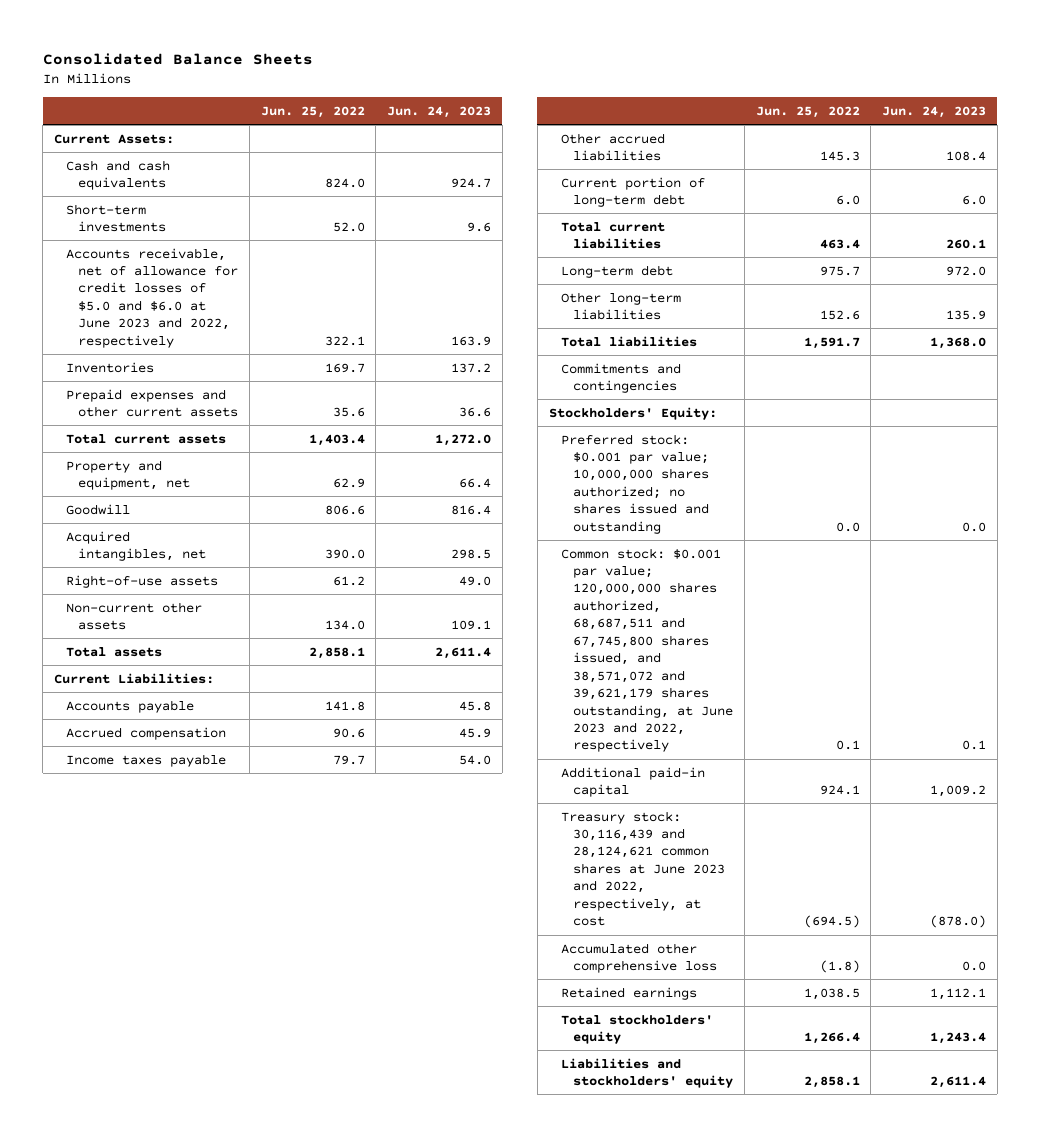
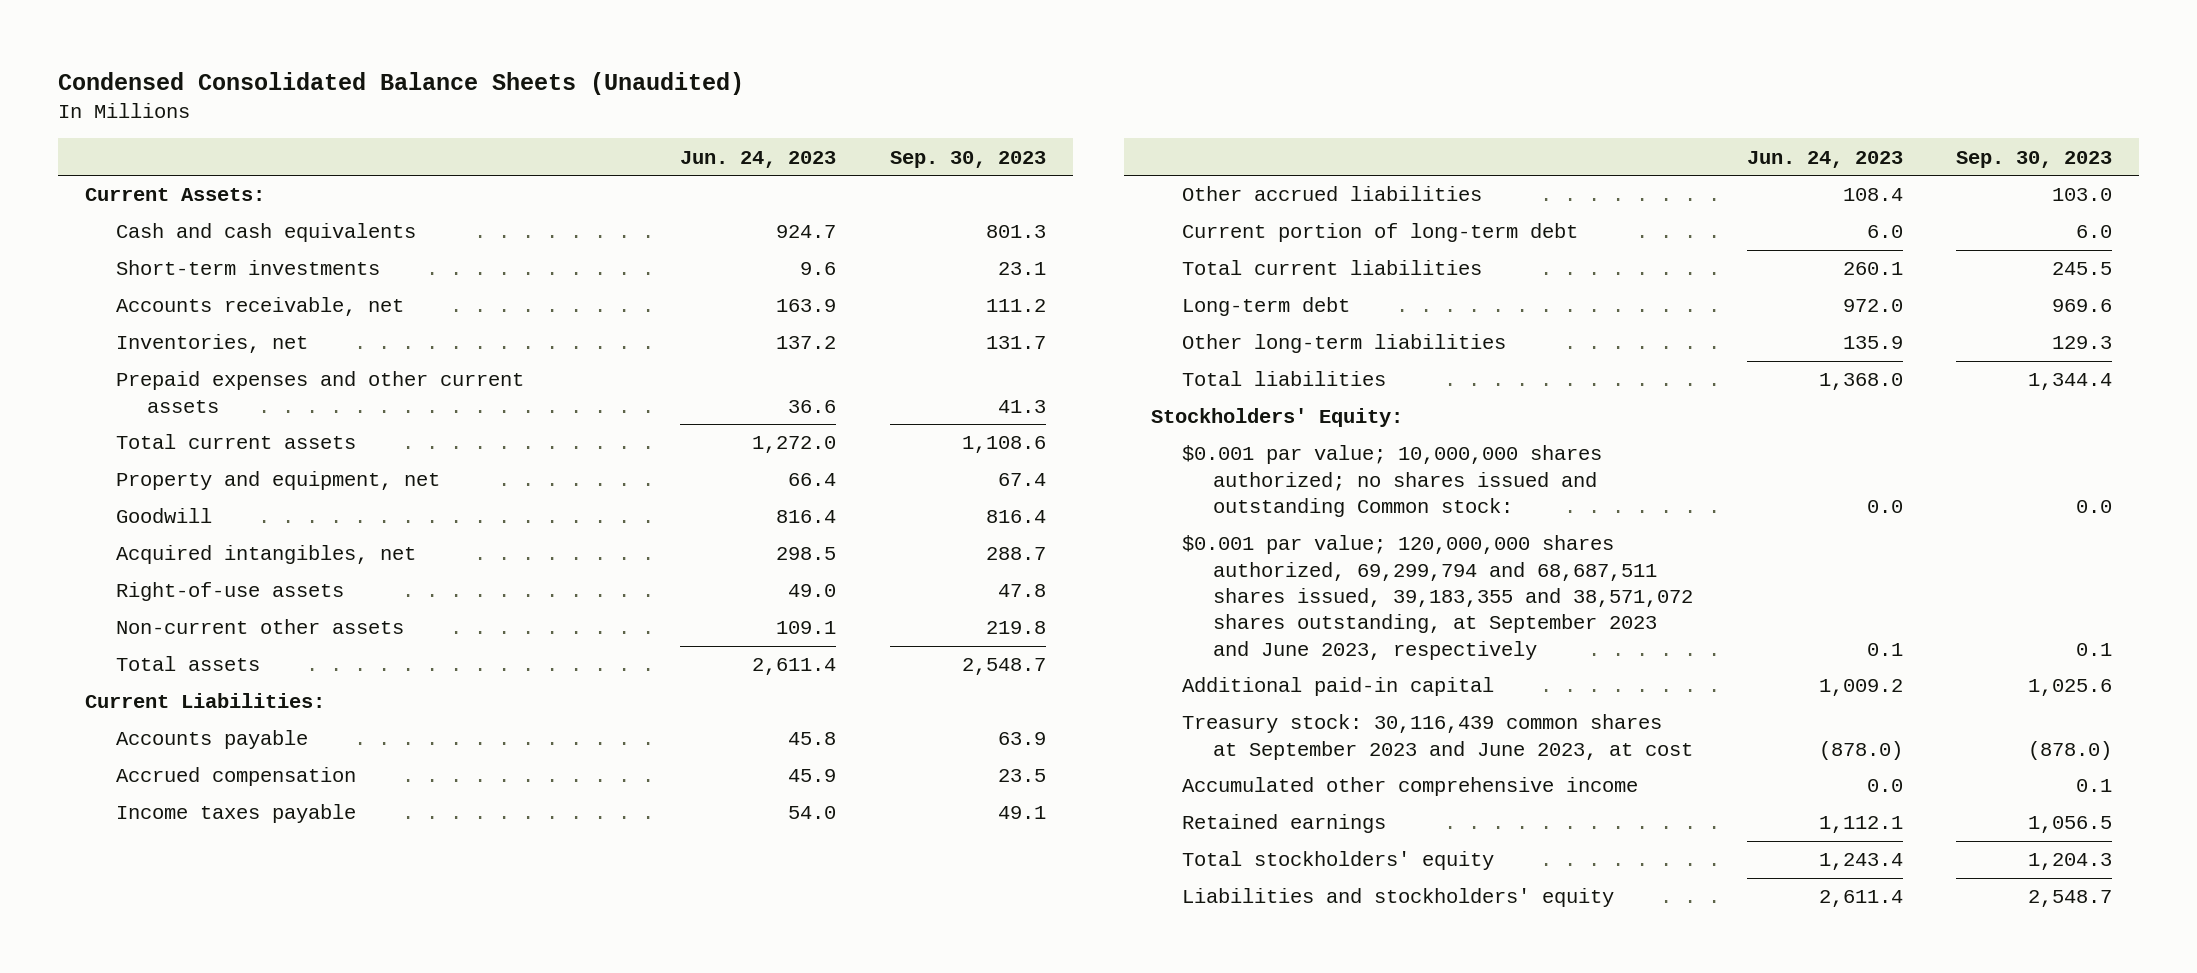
[42,53,313,66] Consolidated Balance Sheets -> [57,71,744,95] Condensed Consolidated Balance Sheets (Unaudited)
[260,105,365,118] Jun. 25, 2022 -> none
none -> [889,150,1046,168] Sep. 30, 2023
[66,247,239,348] Accounts receivable, net of allowance for credit losses of $5.0 and $6.0 at June 2023 and 2022, respectively -> [115,297,404,317] Accounts receivable, net
[66,361,155,373] Inventories -> [115,334,308,354] Inventories, net
[560,362,681,394] Commitments and contingencies -> none
[560,433,710,534] Preferred stock: $0.001 par value; 10,000,000 shares authorized; no shares issued and outstanding -> [1182,445,1603,517] $0.001 par value; 10,000,000 shares authorized; no shares issued and outstanding Common stock:
[560,547,734,753] Common stock: $0.001 par value; 120,000,000 shares authorized, 68,687,511 and 67,745,800 shares issued, and 38,571,072 and 39,621,179 shares outstanding, at June 2023 and 2022, respectively -> [1182,535,1694,660] $0.001 par value; 120,000,000 shares authorized, 69,299,794 and 68,687,511 shares issued, 39,183,355 and 38,571,072 shares outstanding, at September 2023 and June 2023, respectively
[560,810,726,927] Treasury stock: 30,116,439 and 28,124,621 common shares at June 2023 and 2022, respectively, at cost -> [1182,714,1694,760] Treasury stock: 30,116,439 common shares at September 2023 and June 2023, at cost
[560,942,718,974] Accumulated other comprehensive loss -> [1182,777,1639,797] Accumulated other comprehensive income

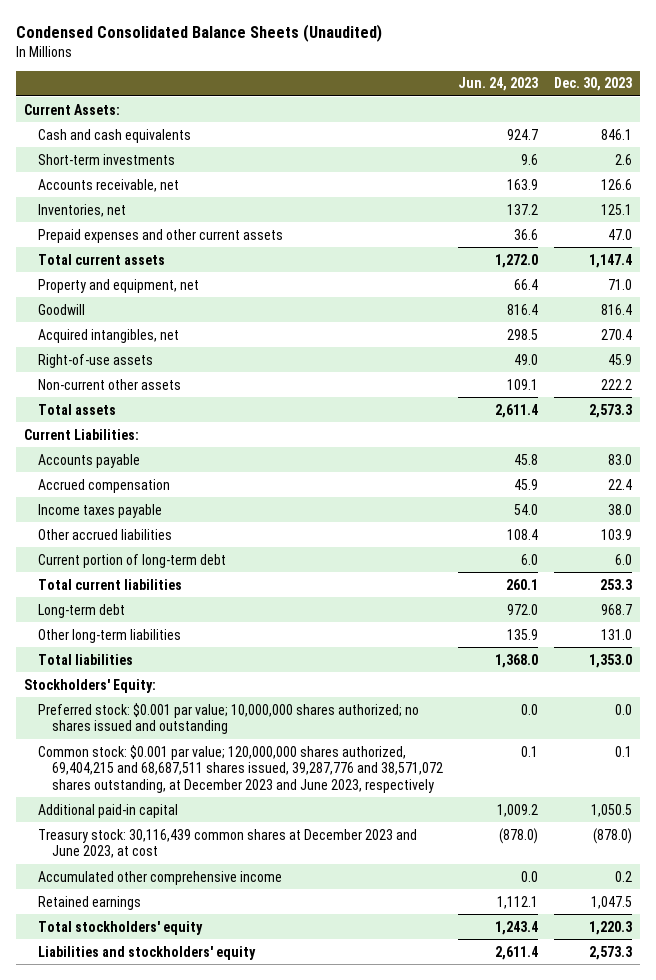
[889,150,1046,168] Sep. 30, 2023 -> none
none -> [554,77,633,92] Dec. 30, 2023
[1182,445,1603,517] $0.001 par value; 10,000,000 shares authorized; no shares issued and outstanding Common stock: -> [37,702,419,735] Preferred stock: $0.001 par value; 10,000,000 shares authorized; no shares issued and outstanding
[1182,535,1694,660] $0.001 par value; 120,000,000 shares authorized, 69,299,794 and 68,687,511 shares issued, 39,183,355 and 38,571,072 shares outstanding, at September 2023 and June 2023, respectively -> [37,744,443,793] Common stock: $0.001 par value; 120,000,000 shares authorized, 69,404,215 and 68,687,511 shares issued, 39,287,776 and 38,571,072 shares outstanding, at December 2023 and June 2023, respectively
[1182,714,1694,760] Treasury stock: 30,116,439 common shares at September 2023 and June 2023, at cost -> [37,828,417,859] Treasury stock: 30,116,439 common shares at December 2023 and June 2023, at cost

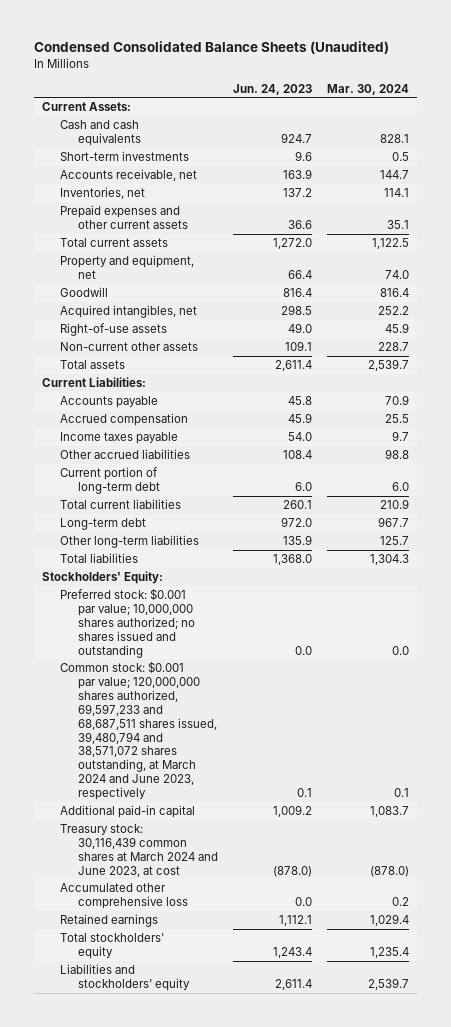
[554,77,633,92] Dec. 30, 2023 -> none
none -> [327,83,410,95] Mar. 30, 2024
[37,744,443,793] Common stock: $0.001 par value; 120,000,000 shares authorized, 69,404,215 and 68,687,511 shares issued, 39,287,776 and 38,571,072 shares outstanding, at December 2023 and June 2023, respectively -> [59,661,218,801] Common stock: $0.001 par value; 120,000,000 shares authorized, 69,597,233 and 68,687,511 shares issued, 39,480,794 and 38,571,072 shares outstanding, at March 2024 and June 2023, respectively
[37,828,417,859] Treasury stock: 30,116,439 common shares at December 2023 and June 2023, at cost -> [59,824,219,877] Treasury stock: 30,116,439 common shares at March 2024 and June 2023, at cost
[37,870,282,885] Accumulated other comprehensive income -> [59,883,189,910] Accumulated other comprehensive loss

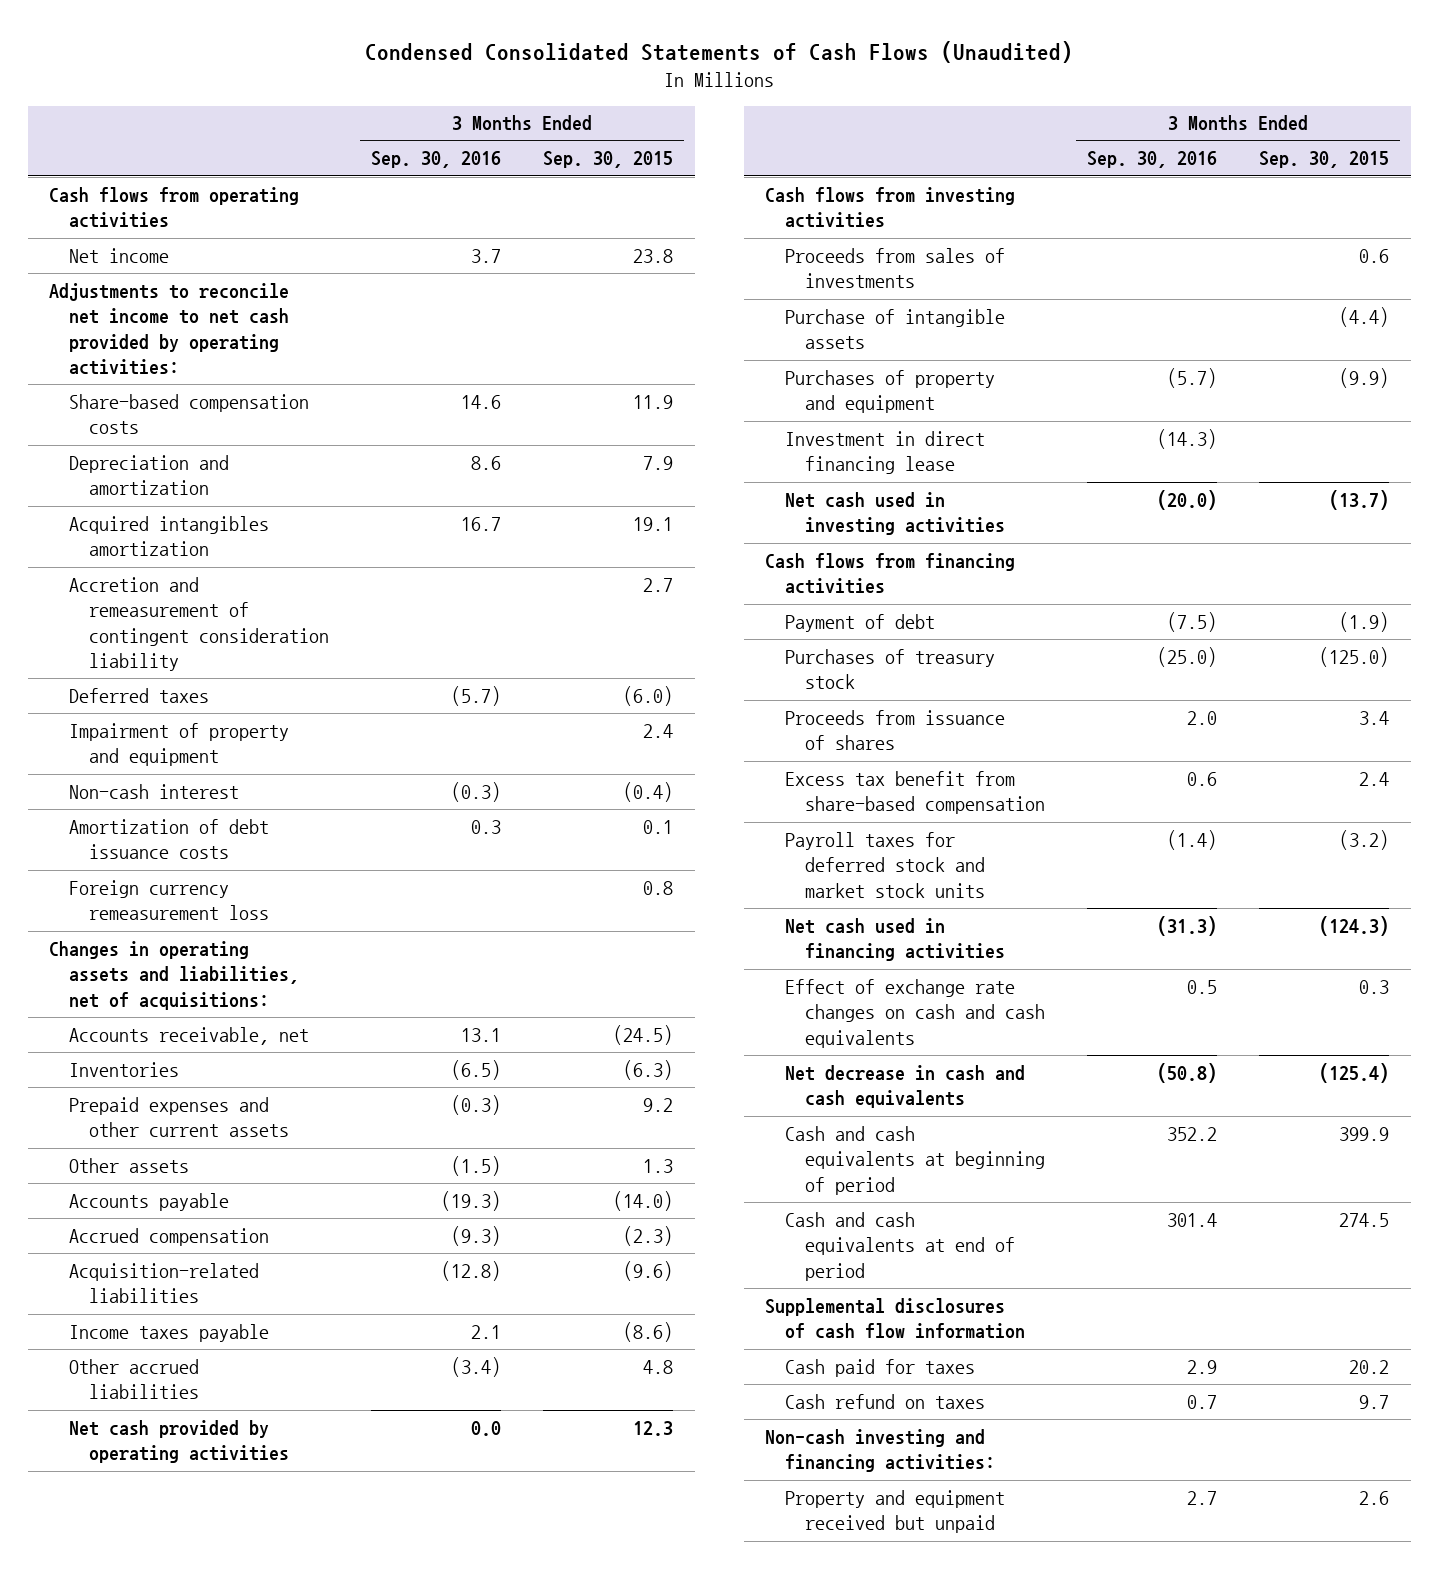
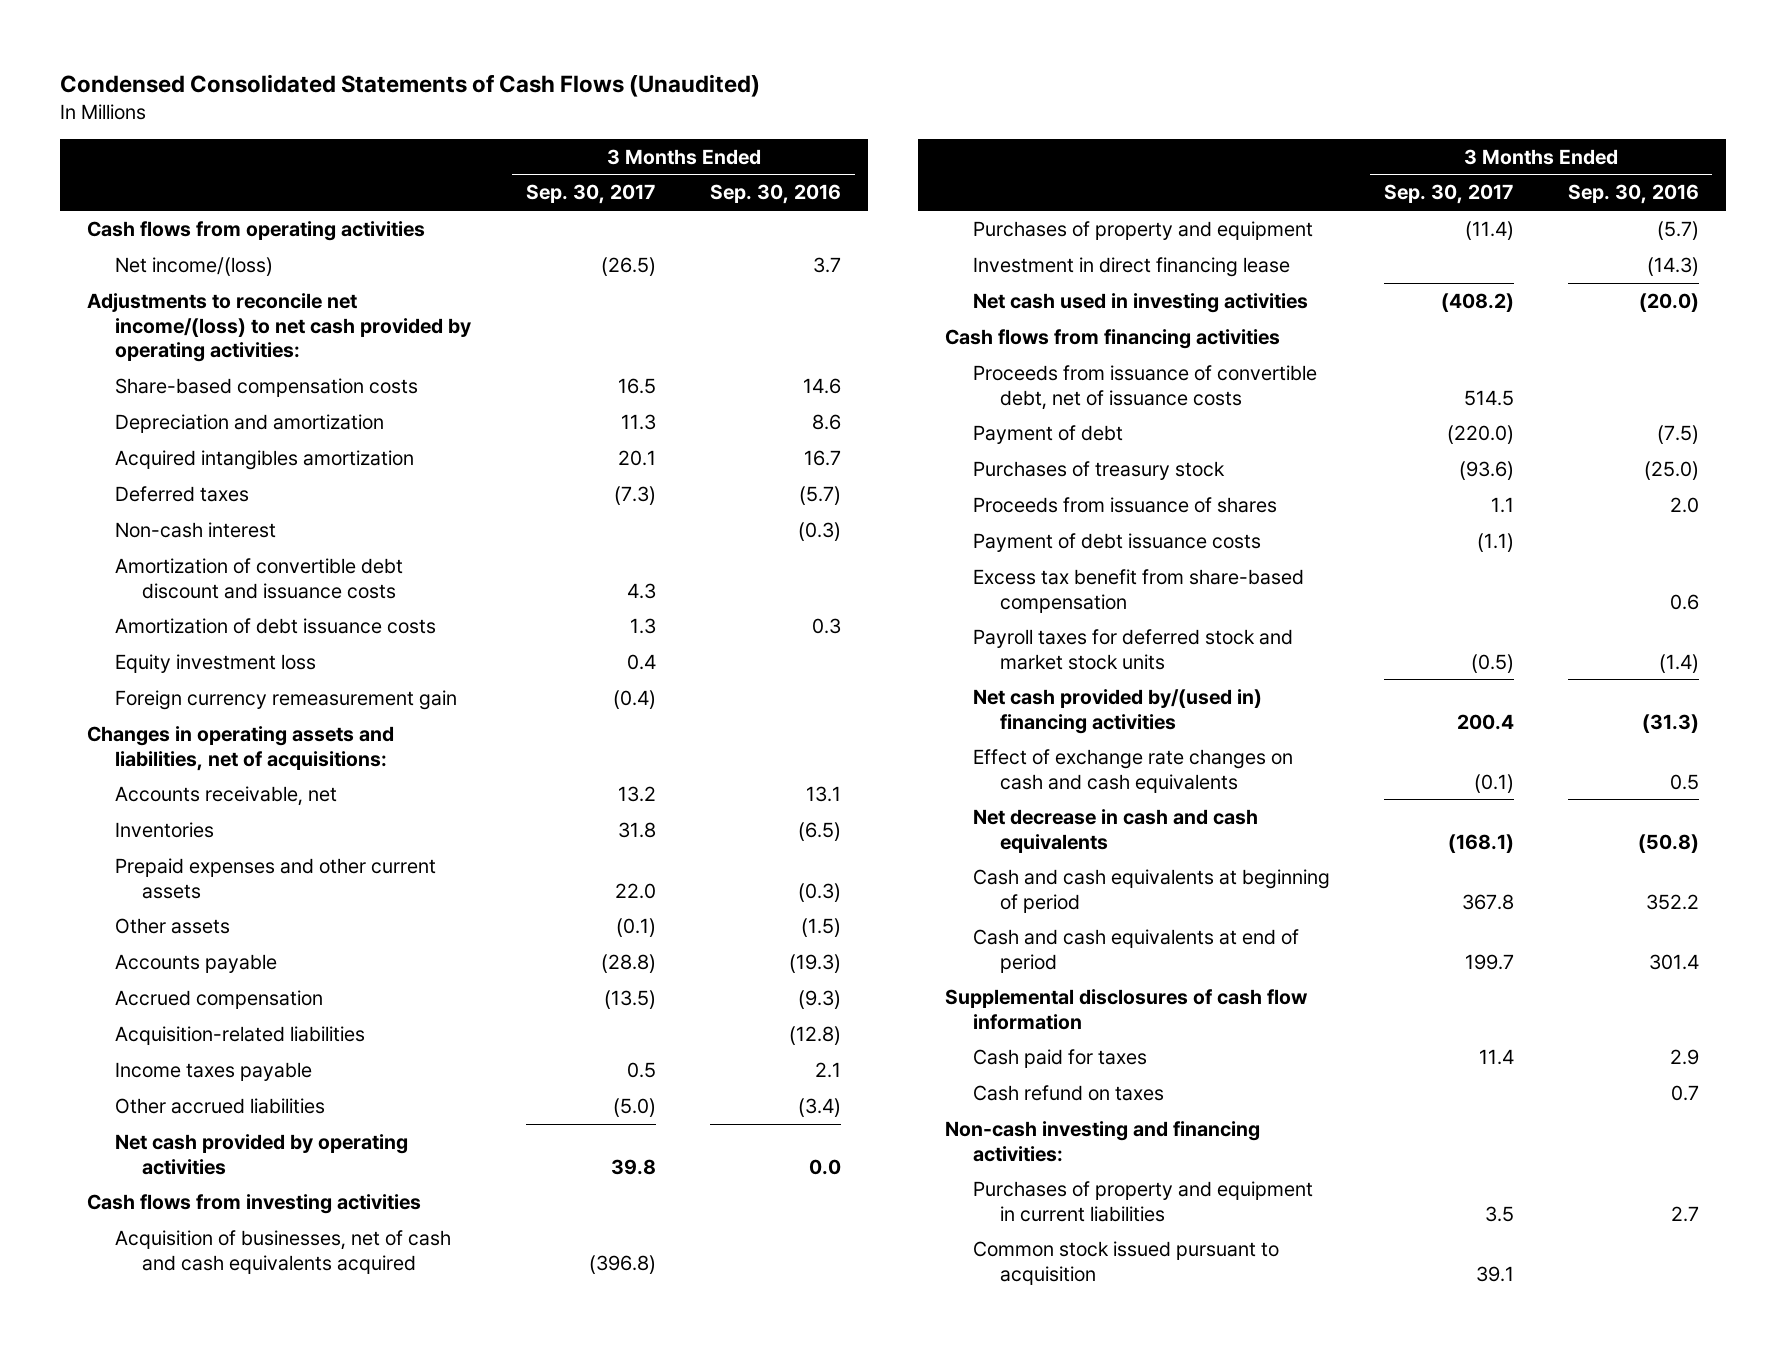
[543,151,674,169] Sep. 30, 2015 -> none
none -> [525,184,656,205] Sep. 30, 2017
[69,247,170,263] Net income -> [114,257,273,277] Net income/(loss)
[49,282,290,376] Adjustments to reconcile net income to net cash provided by operating activities: -> [87,293,471,363] Adjustments to reconcile net income/(loss) to net cash provided by operating activities:
[69,576,329,672] Accretion and remeasurement of contingent consideration liability -> none
[69,722,290,767] Impairment of property and equipment -> none
none -> [114,558,403,599] Amortization of convertible debt discount and issuance costs
none -> [114,654,316,674] Equity investment loss
[69,879,269,921] Foreign currency remeasurement loss -> [114,690,457,711] Foreign currency remeasurement gain
[785,247,1006,289] Proceeds from sales of investments -> none
[785,308,1006,350] Purchase of intangible assets -> none
none -> [114,1230,451,1274] Acquisition of businesses, net of cash and cash equivalents acquired
none -> [972,365,1317,410] Proceeds from issuance of convertible debt, net of issuance costs
none -> [972,533,1261,553] Payment of debt issuance costs
[785,917,1005,962] Net cash used in financing activities -> [972,689,1262,734] Net cash provided by/(used in) financing activities
[785,1489,1006,1534] Property and equipment received but unpaid -> [972,1181,1313,1222] Purchases of property and equipment in current liabilities
none -> [972,1241,1279,1285] Common stock issued pursuant to acquisition

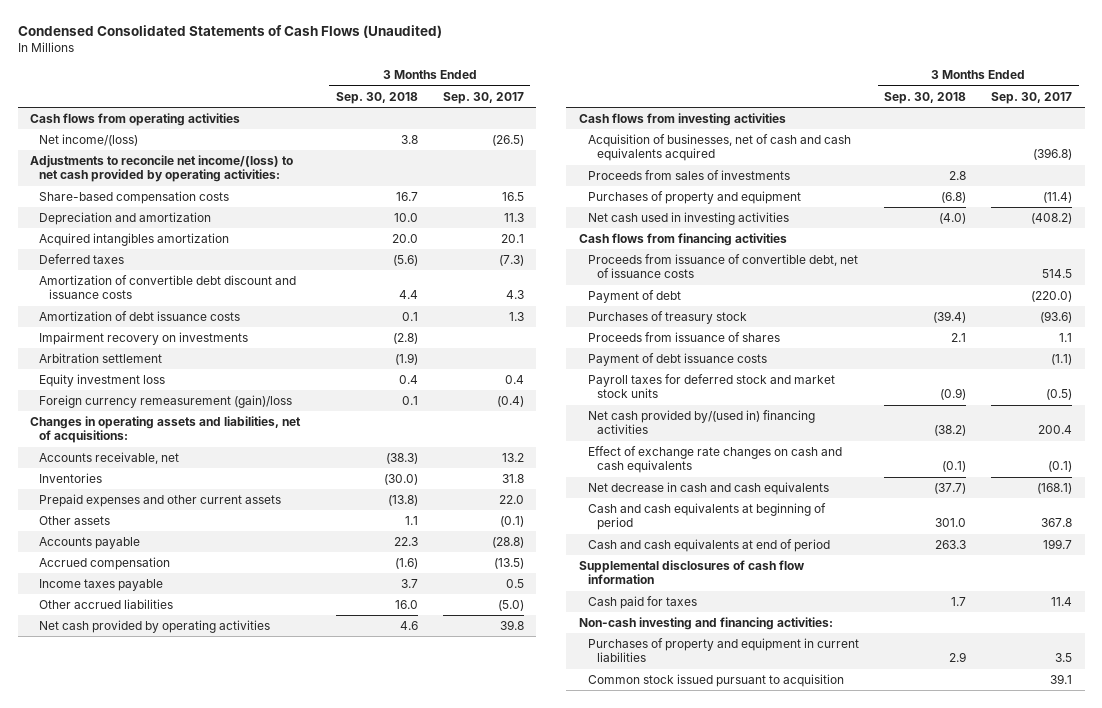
[710,184,842,205] Sep. 30, 2016 -> none
none -> [335,91,418,104] Sep. 30, 2018
[114,522,276,539] Non-cash interest -> none
none -> [39,332,249,346] Impairment recovery on investments
none -> [39,353,163,364] Arbitration settlement
[114,690,457,711] Foreign currency remeasurement gain -> [39,395,293,409] Foreign currency remeasurement (gain)/loss
[114,1026,365,1046] Acquisition-related liabilities -> none
none -> [587,170,790,181] Proceeds from sales of investments
[972,257,1290,278] Investment in direct financing lease -> none
[972,569,1304,613] Excess tax benefit from share-based compensation -> none
[972,1085,1164,1102] Cash refund on taxes -> none

